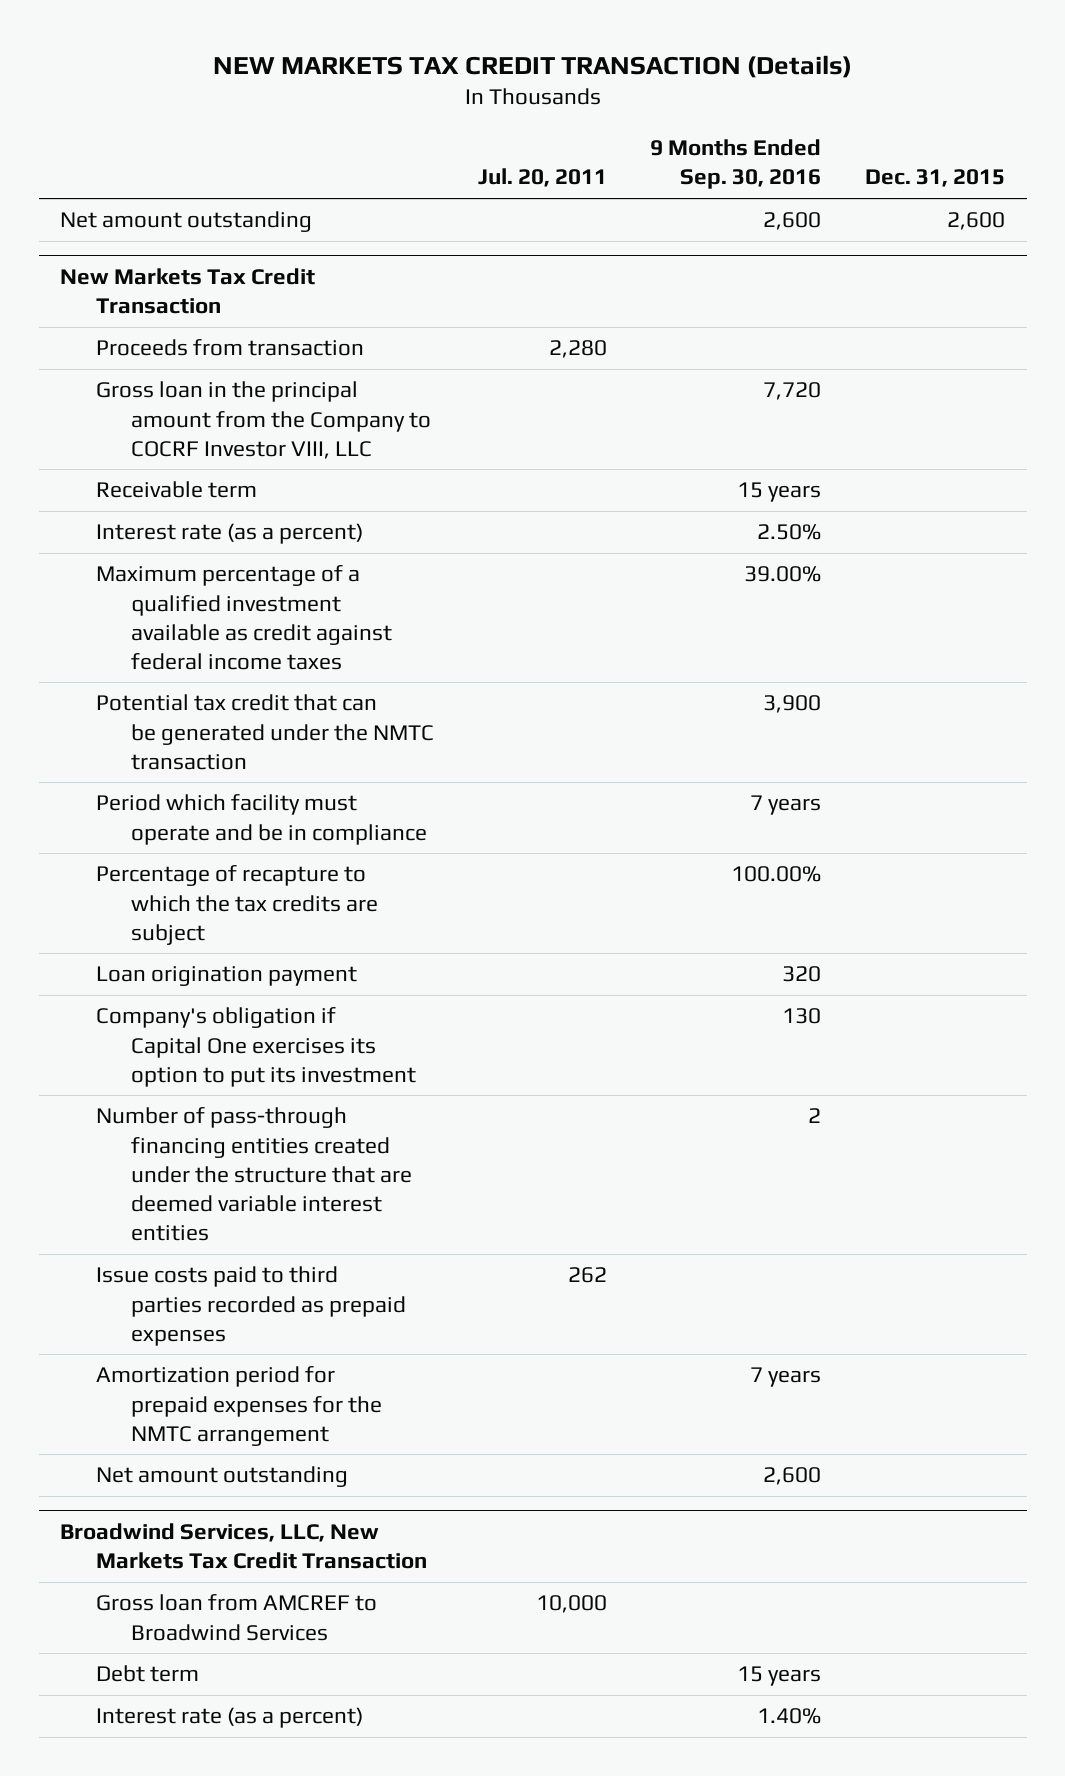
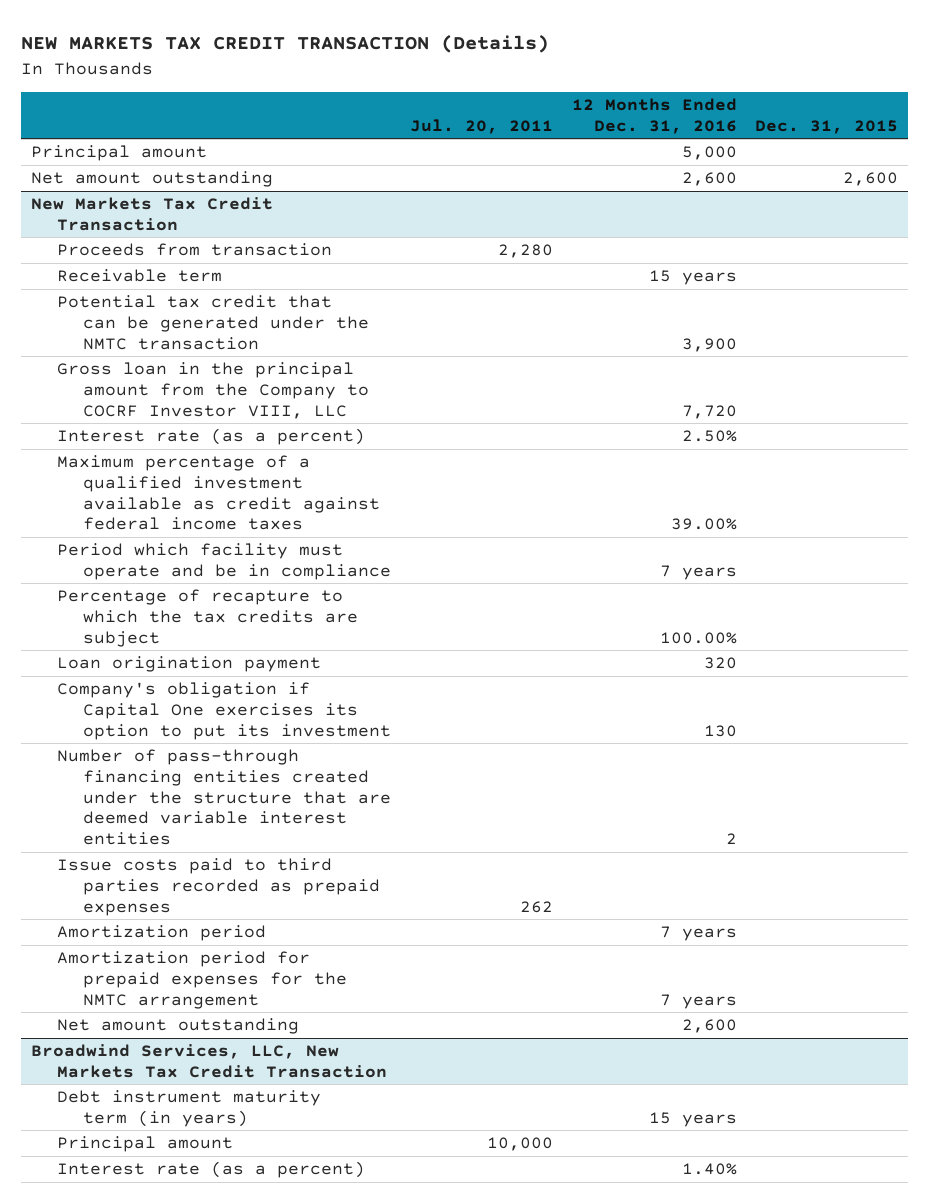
[650,139,822,190] 9 Months Ended Sep. 30, 2016 -> none
none -> [571,97,737,134] 12 Months Ended Dec. 31, 2016
none -> [30,145,207,162] Principal amount
[95,694,435,770] Potential tax credit that can be generated under the NMTC transaction -> [57,295,370,350] Potential tax credit that can be generated under the NMTC transaction
[95,381,432,459] Gross loan in the principal amount from the Company to COCRF Investor VIII, LLC -> [57,362,370,419] Gross loan in the principal amount from the Company to COCRF Investor VIII, LLC
none -> [57,925,267,942] Amortization period
[95,1665,199,1683] Debt term -> none
none -> [57,1090,322,1127] Debt instrument maturity term (in years)
[95,1594,377,1641] Gross loan from AMCREF to Broadwind Services -> [57,1136,234,1153] Principal amount

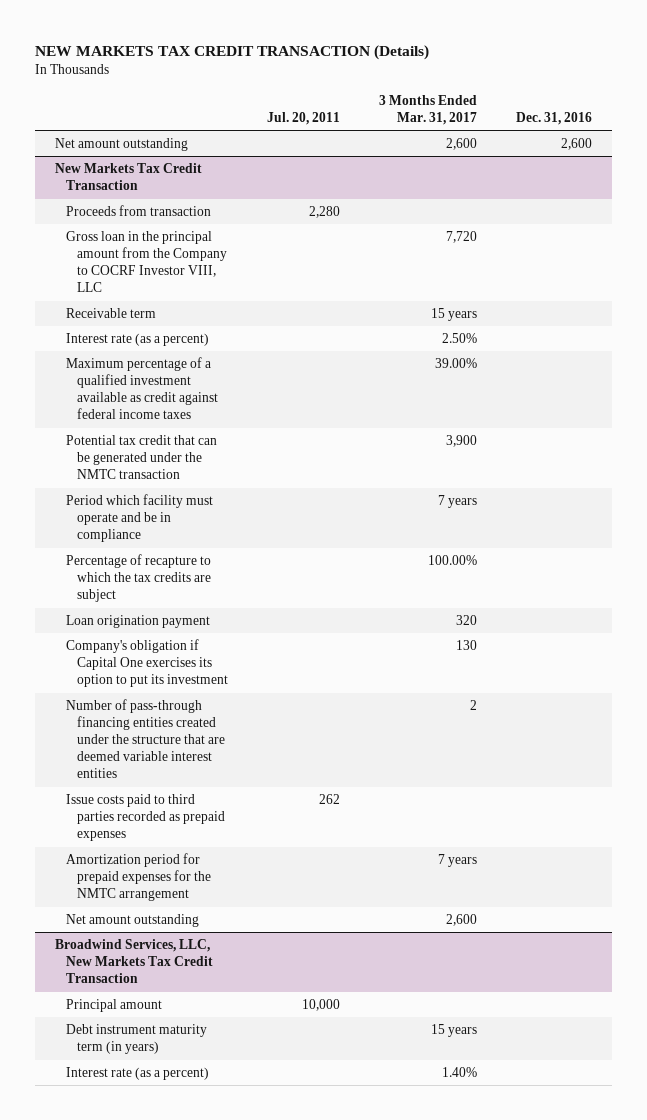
[571,97,737,134] 12 Months Ended Dec. 31, 2016 -> none
[755,119,899,134] Dec. 31, 2015 -> none
none -> [379,94,478,125] 3 Months Ended Mar. 31, 2017
none -> [516,111,593,125] Dec. 31, 2016
[30,145,207,162] Principal amount -> none
[57,269,223,283] Receivable term -> [65,308,156,319] Receivable term
[57,295,370,350] Potential tax credit that can be generated under the NMTC transaction -> [65,435,217,480] Potential tax credit that can be generated under the NMTC transaction
[57,925,267,942] Amortization period -> none
[57,1090,322,1127] Debt instrument maturity term (in years) -> [65,1024,207,1055] Debt instrument maturity term (in years)

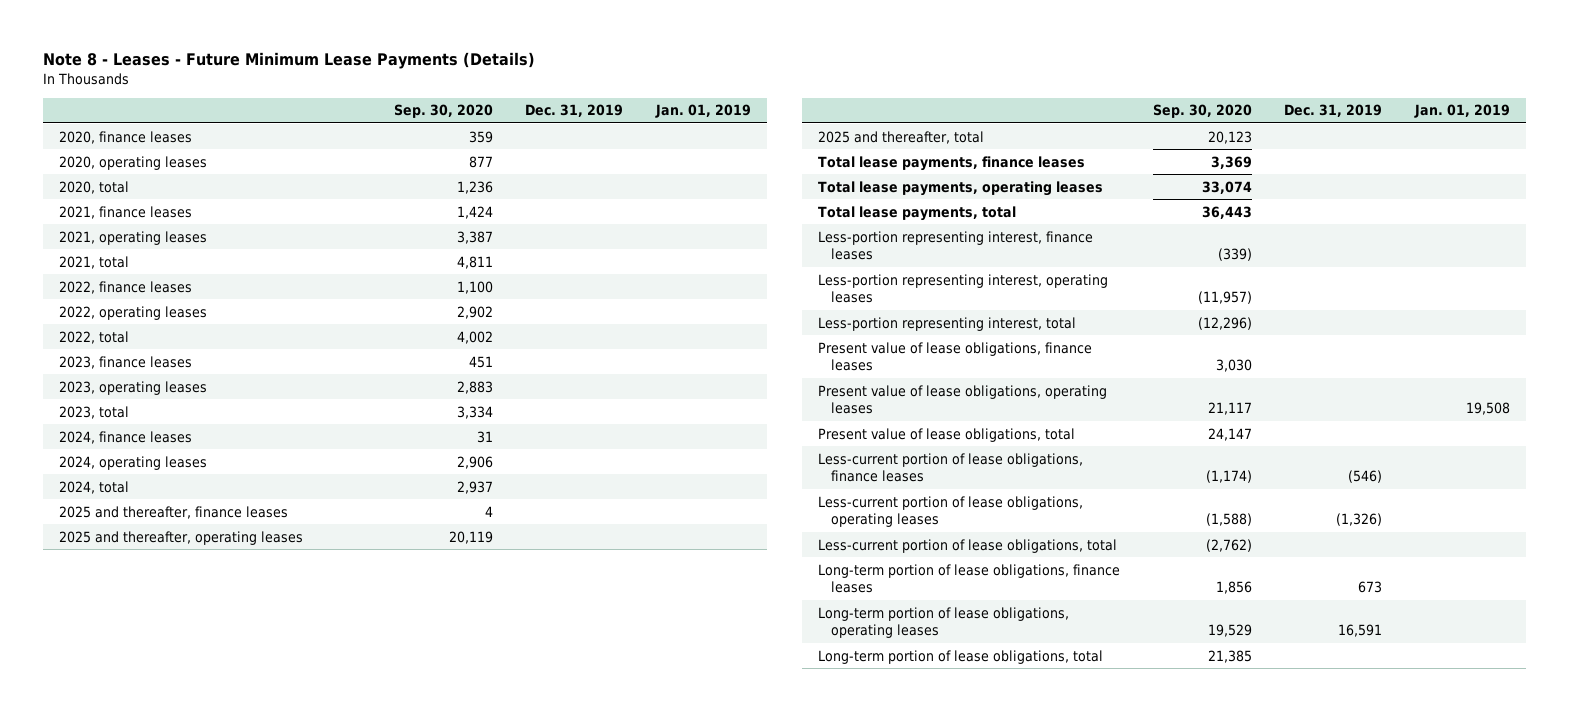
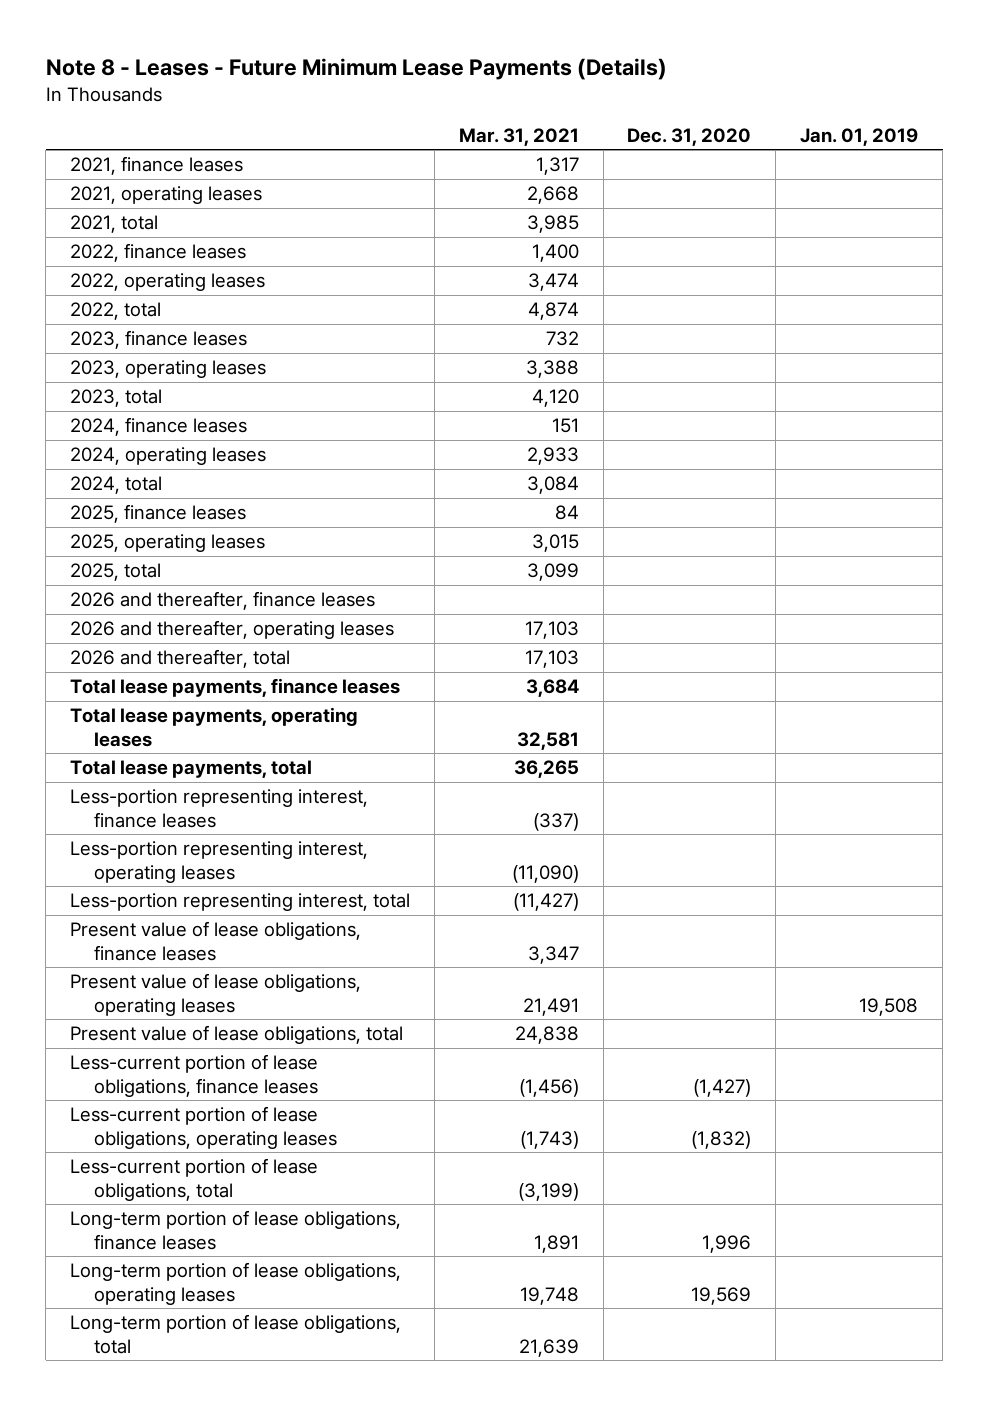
[393,104,493,119] Sep. 30, 2020 -> none
[525,104,624,118] Dec. 31, 2019 -> none
none -> [458,127,579,146] Mar. 31, 2021
none -> [627,127,752,146] Dec. 31, 2020
[59,130,193,144] 2020, finance leases -> none
[59,155,208,170] 2020, operating leases -> none
[59,180,130,194] 2020, total -> none
none -> [69,504,246,524] 2025, finance leases
none -> [69,534,265,553] 2025, operating leases
none -> [69,563,161,582] 2025, total
[59,505,289,519] 2025 and thereafter, finance leases -> [69,591,375,611] 2026 and thereafter, finance leases
[59,530,304,545] 2025 and thereafter, operating leases -> [69,620,394,640] 2026 and thereafter, operating leases
[818,130,985,144] 2025 and thereafter, total -> [69,649,290,669] 2026 and thereafter, total

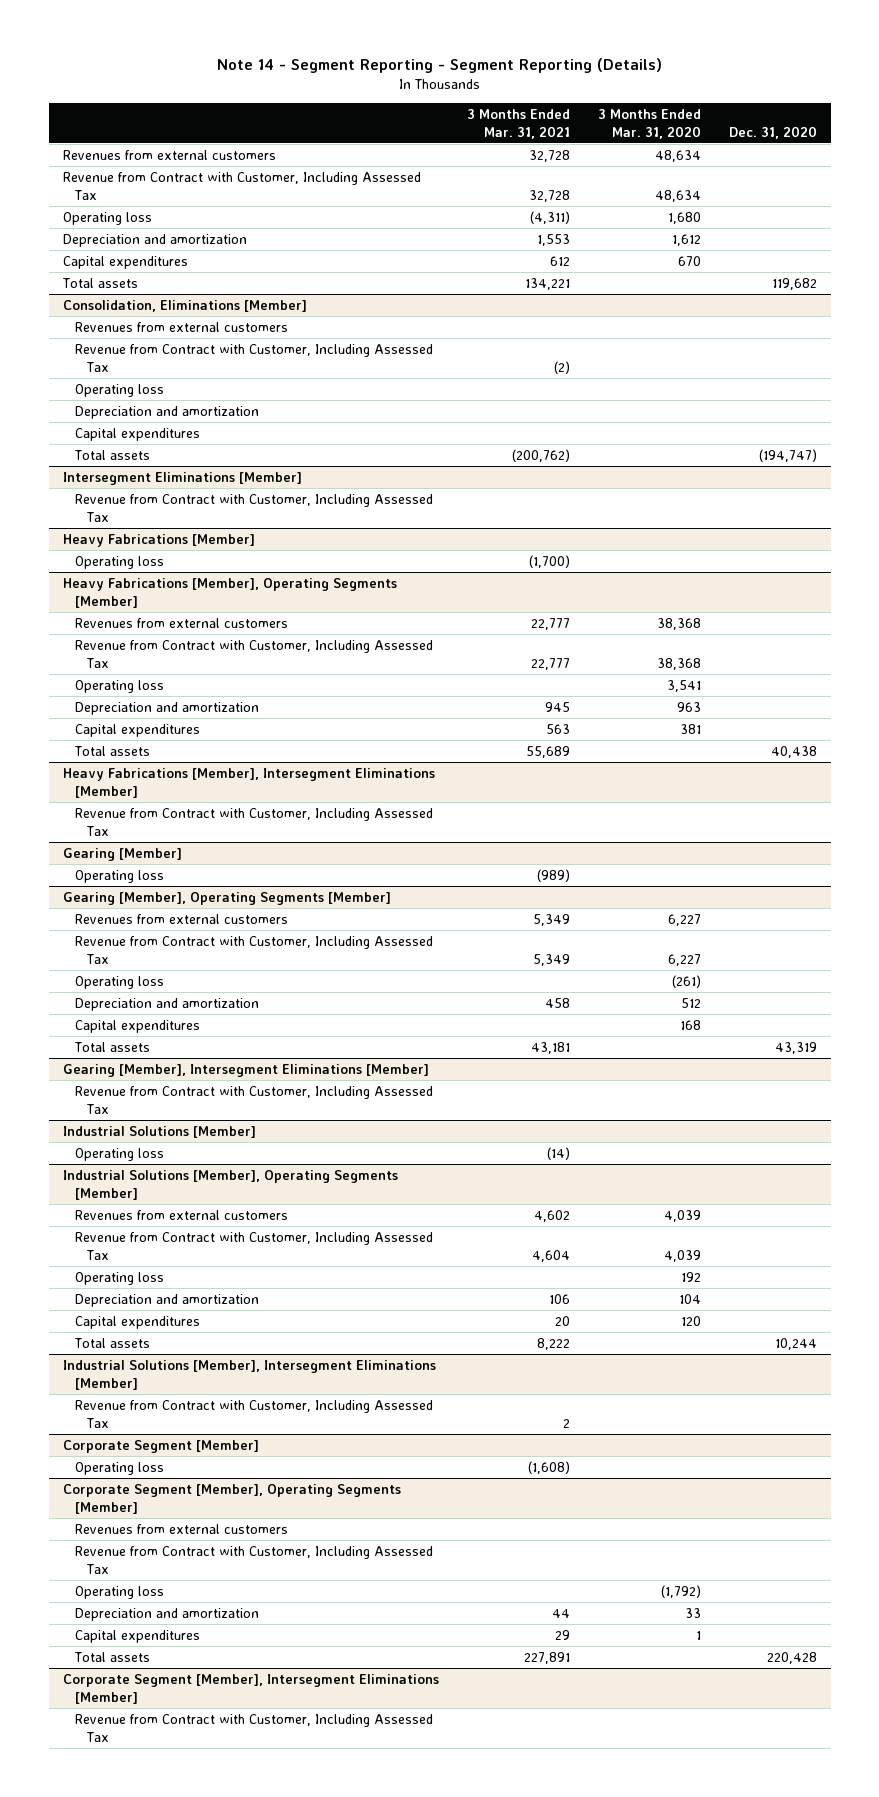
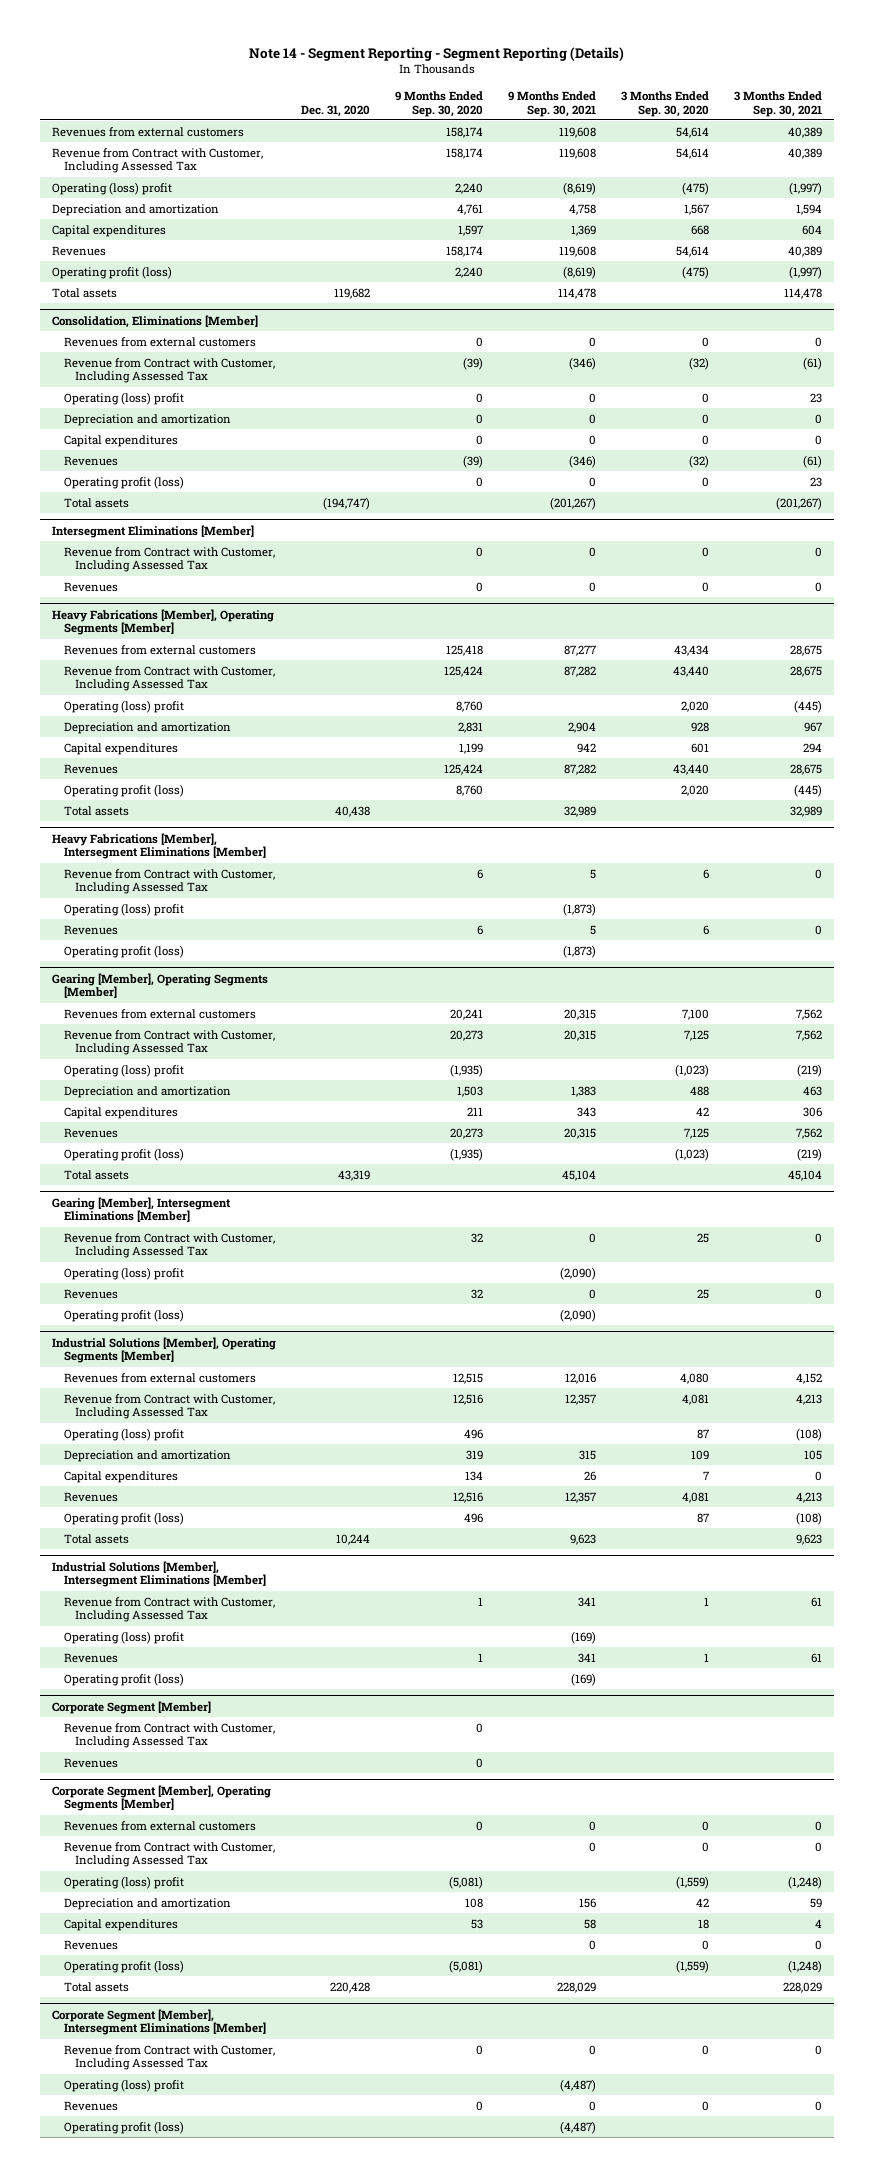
[466,108,570,139] 3 Months Ended Mar. 31, 2021 -> none
[597,108,701,139] 3 Months Ended Mar. 31, 2020 -> none
none -> [394,90,483,117] 9 Months Ended Sep. 30, 2020
none -> [507,90,596,117] 9 Months Ended Sep. 30, 2021
none -> [620,90,709,117] 3 Months Ended Sep. 30, 2020
none -> [733,90,822,117] 3 Months Ended Sep. 30, 2021
[62,211,152,225] Operating loss -> [52,181,173,195] Operating (loss) profit
none -> [52,245,107,256] Revenues
none -> [52,265,173,279] Operating profit (loss)
[74,383,164,397] Operating loss -> [63,391,184,405] Operating (loss) profit
none -> [63,455,118,466] Revenues
none -> [63,475,184,489] Operating profit (loss)
[62,533,255,547] Heavy Fabrications [Member] -> none
[74,555,164,569] Operating loss -> none
none -> [63,581,118,592] Revenues
[74,679,164,693] Operating loss -> [63,699,184,713] Operating (loss) profit
none -> [63,763,118,774] Revenues
none -> [63,783,184,797] Operating profit (loss)
[62,847,182,861] Gearing [Member] -> none
[74,869,164,883] Operating loss -> none
none -> [63,902,184,916] Operating (loss) profit
none -> [63,924,118,935] Revenues
none -> [63,944,184,958] Operating profit (loss)
[74,975,164,989] Operating loss -> [63,1063,184,1077] Operating (loss) profit
none -> [63,1127,118,1138] Revenues
none -> [63,1147,184,1161] Operating profit (loss)
[62,1125,256,1138] Industrial Solutions [Member] -> none
[74,1147,164,1161] Operating loss -> none
none -> [63,1266,184,1280] Operating (loss) profit
none -> [63,1288,118,1299] Revenues
none -> [63,1308,184,1322] Operating profit (loss)
[74,1271,164,1285] Operating loss -> [63,1427,184,1441] Operating (loss) profit
none -> [63,1491,118,1502] Revenues
none -> [63,1511,184,1525] Operating profit (loss)
none -> [63,1630,184,1644] Operating (loss) profit
none -> [63,1652,118,1663] Revenues
none -> [63,1672,184,1686] Operating profit (loss)
[74,1461,164,1475] Operating loss -> none
none -> [63,1722,275,1749] Revenue from Contract with Customer, Including Assessed Tax
none -> [63,1757,118,1768] Revenues
[74,1585,164,1599] Operating loss -> [63,1875,184,1889] Operating (loss) profit
none -> [63,1939,118,1950] Revenues
none -> [63,1959,184,1973] Operating profit (loss)
none -> [63,2078,184,2092] Operating (loss) profit
none -> [63,2100,118,2111] Revenues
none -> [63,2120,184,2134] Operating profit (loss)

